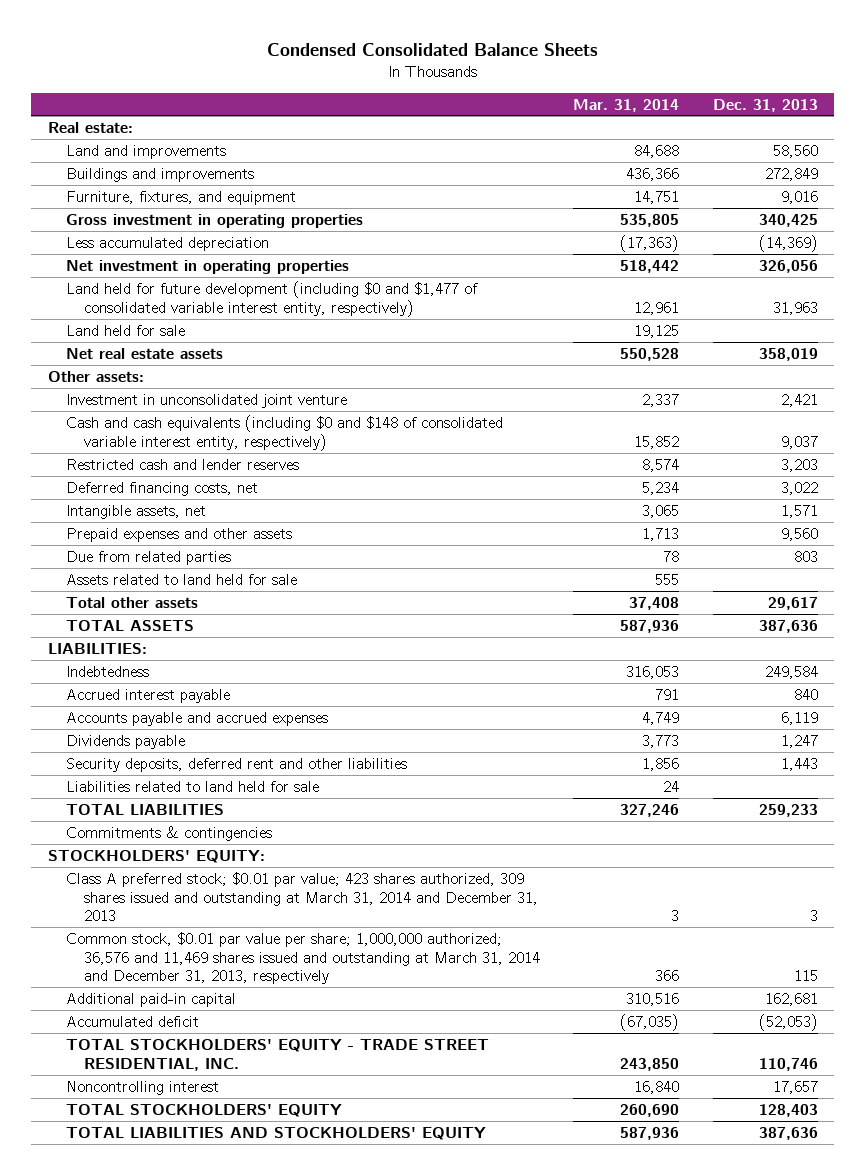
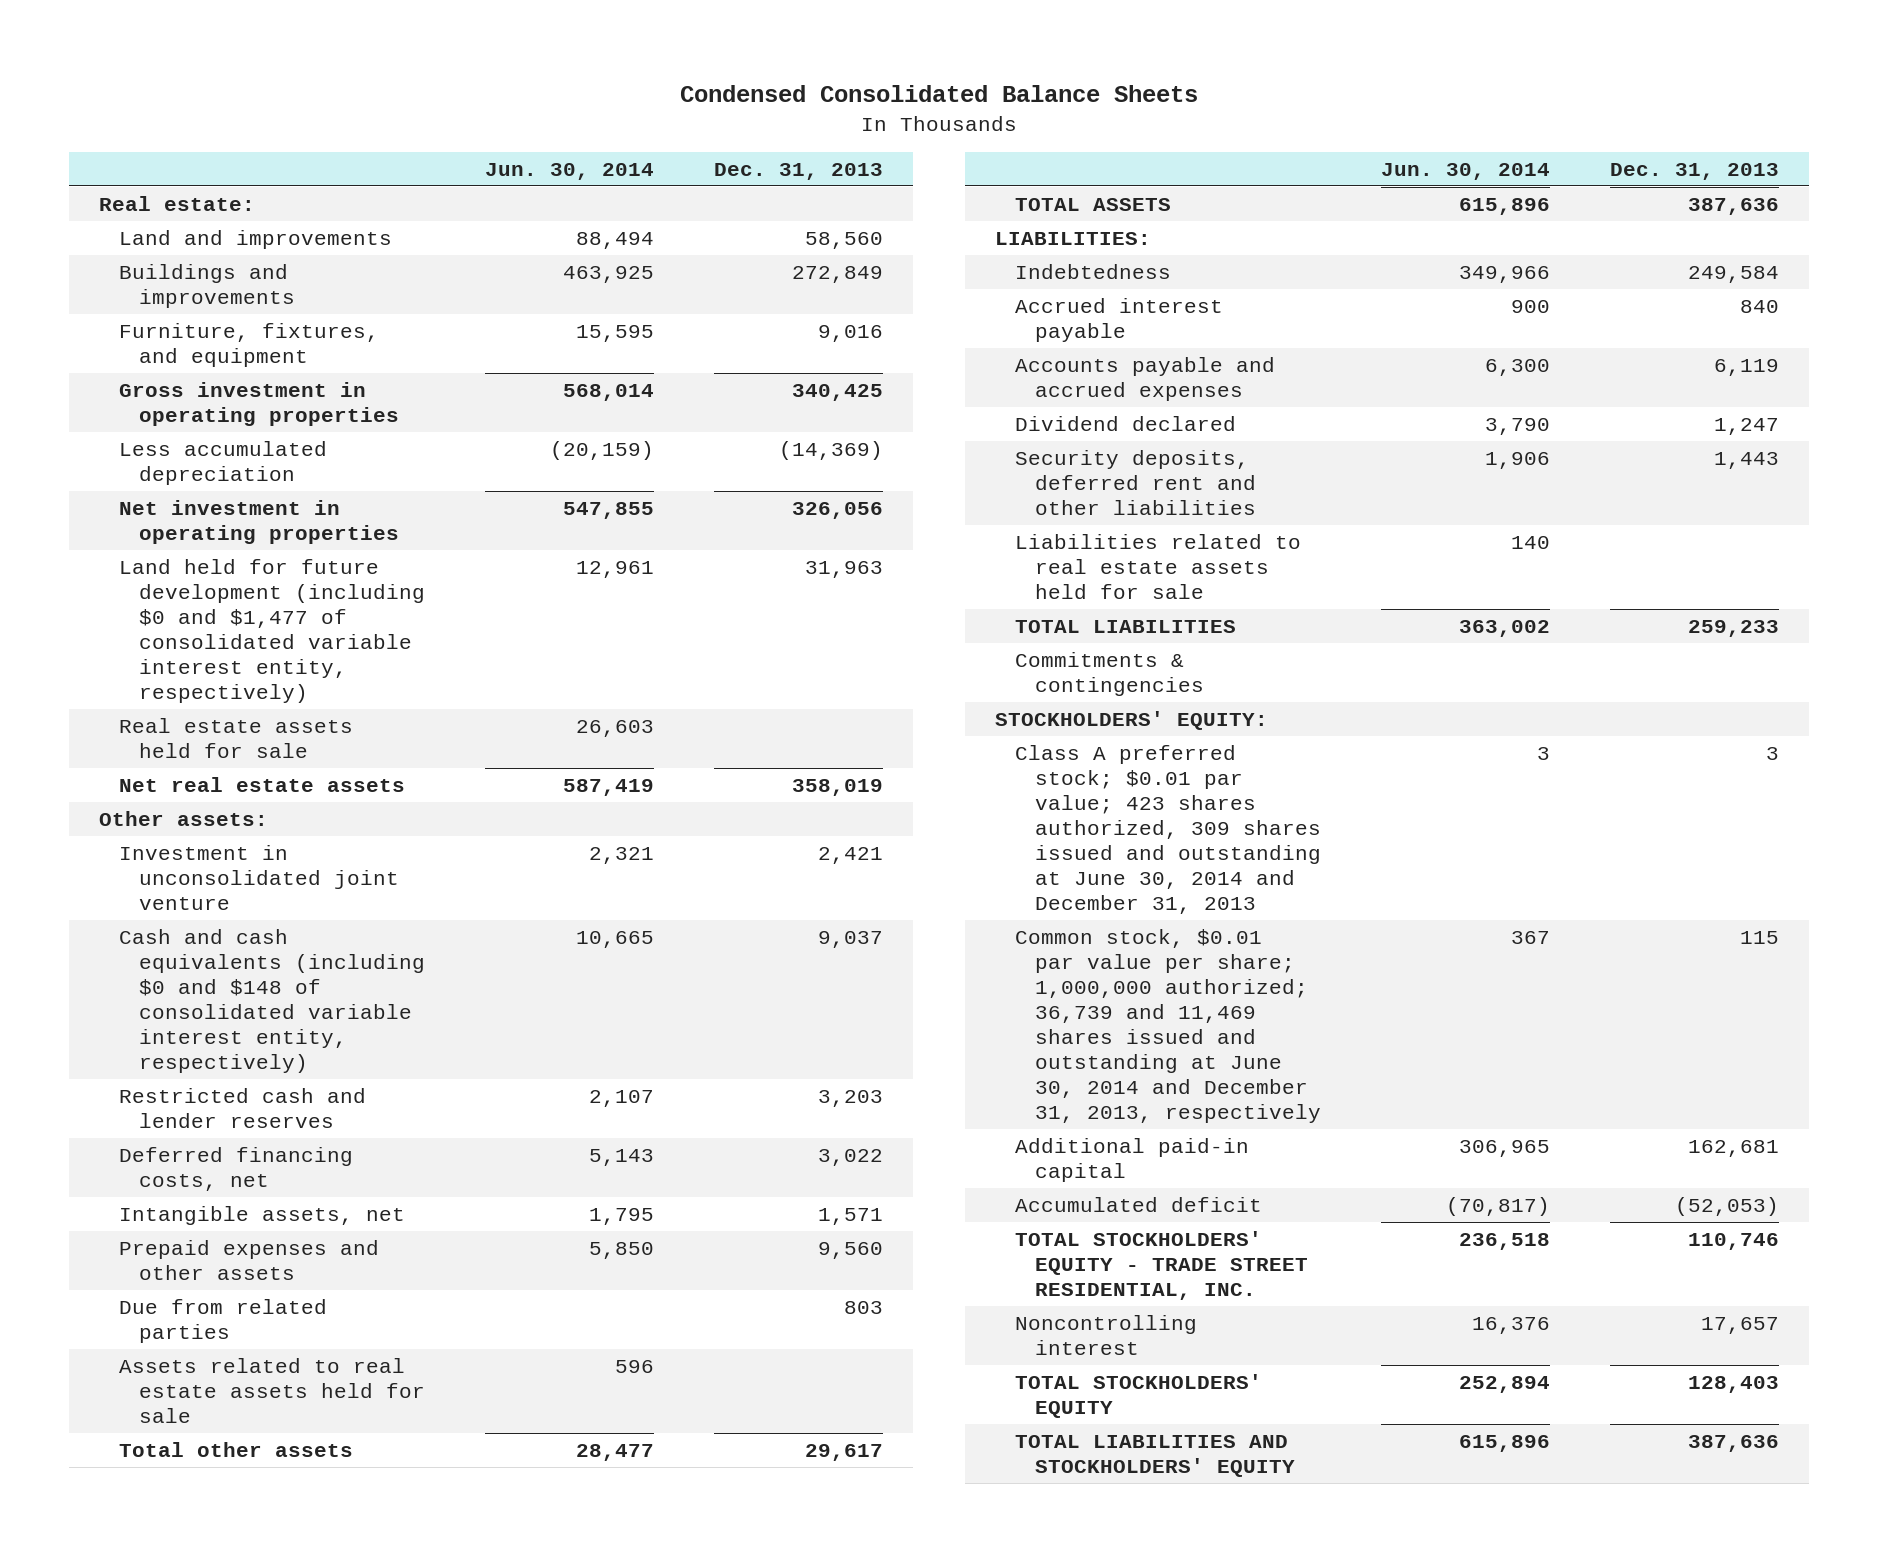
[573,98,680,112] Mar. 31, 2014 -> none
none -> [484,162,654,180] Jun. 30, 2014
[65,324,185,336] Land held for sale -> [119,718,354,758] Real estate assets held for sale
[65,573,297,585] Assets related to land held for sale -> [119,1358,425,1423] Assets related to real estate assets held for sale
[65,734,185,749] Dividends payable -> [1014,416,1236,432] Dividend declared
[65,780,319,792] Liabilities related to land held for sale -> [1014,534,1301,599] Liabilities related to real estate assets held for sale
[65,871,539,922] Class A preferred stock; $0.01 par value; 423 shares authorized, 309 shares issued and outstanding at March 31, 2014 and December 31, 2013 -> [1014,745,1321,914] Class A preferred stock; $0.01 par value; 423 shares authorized, 309 shares issued and outstanding at June 30, 2014 and December 31, 2013
[65,931,541,985] Common stock, $0.01 par value per share; 1,000,000 authorized; 36,576 and 11,469 shares issued and outstanding at March 31, 2014 and December 31, 2013, respectively -> [1014,929,1321,1123] Common stock, $0.01 par value per share; 1,000,000 authorized; 36,739 and 11,469 shares issued and outstanding at June 30, 2014 and December 31, 2013, respectively

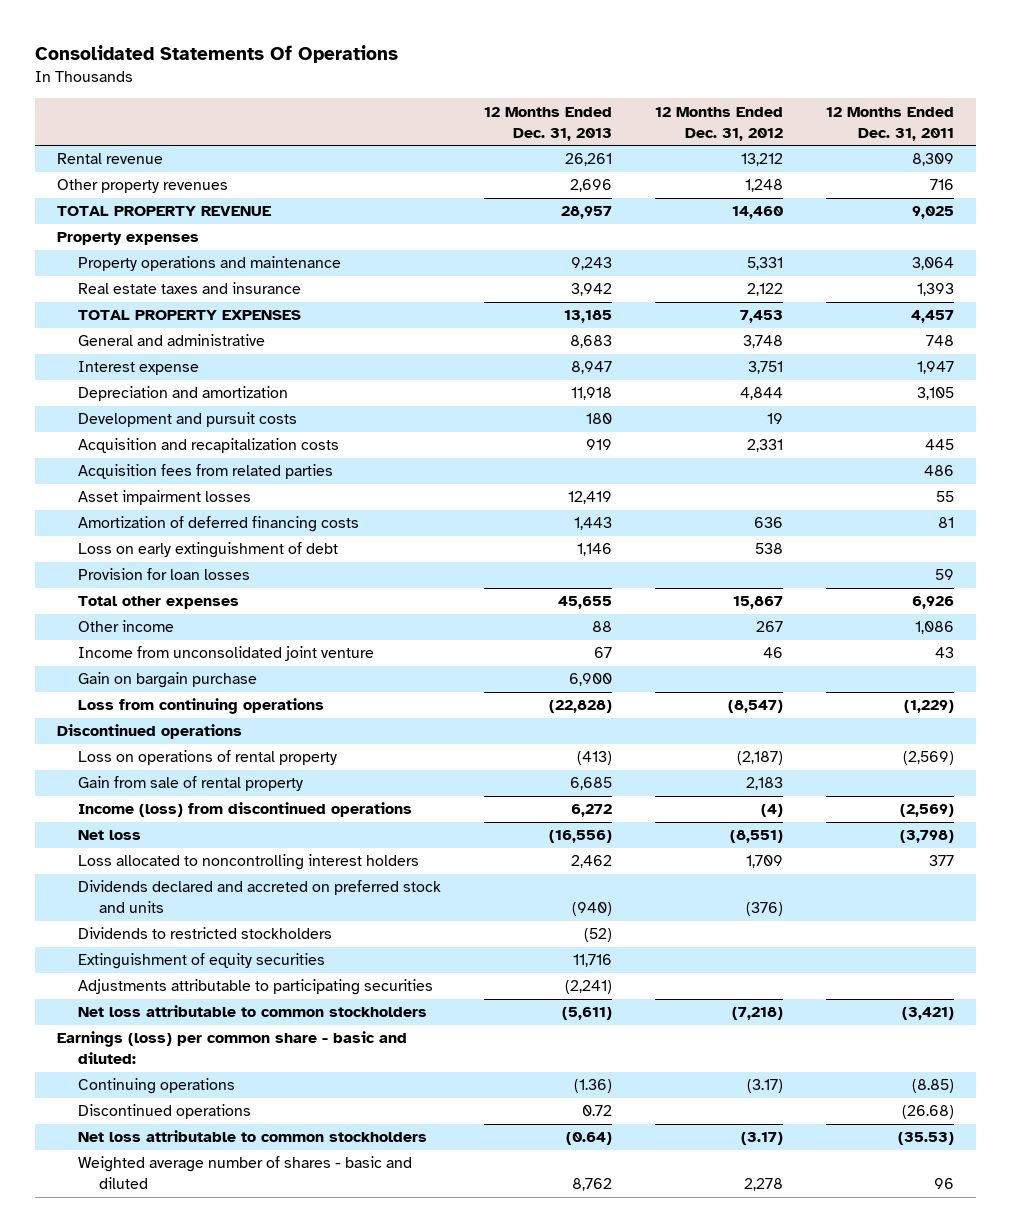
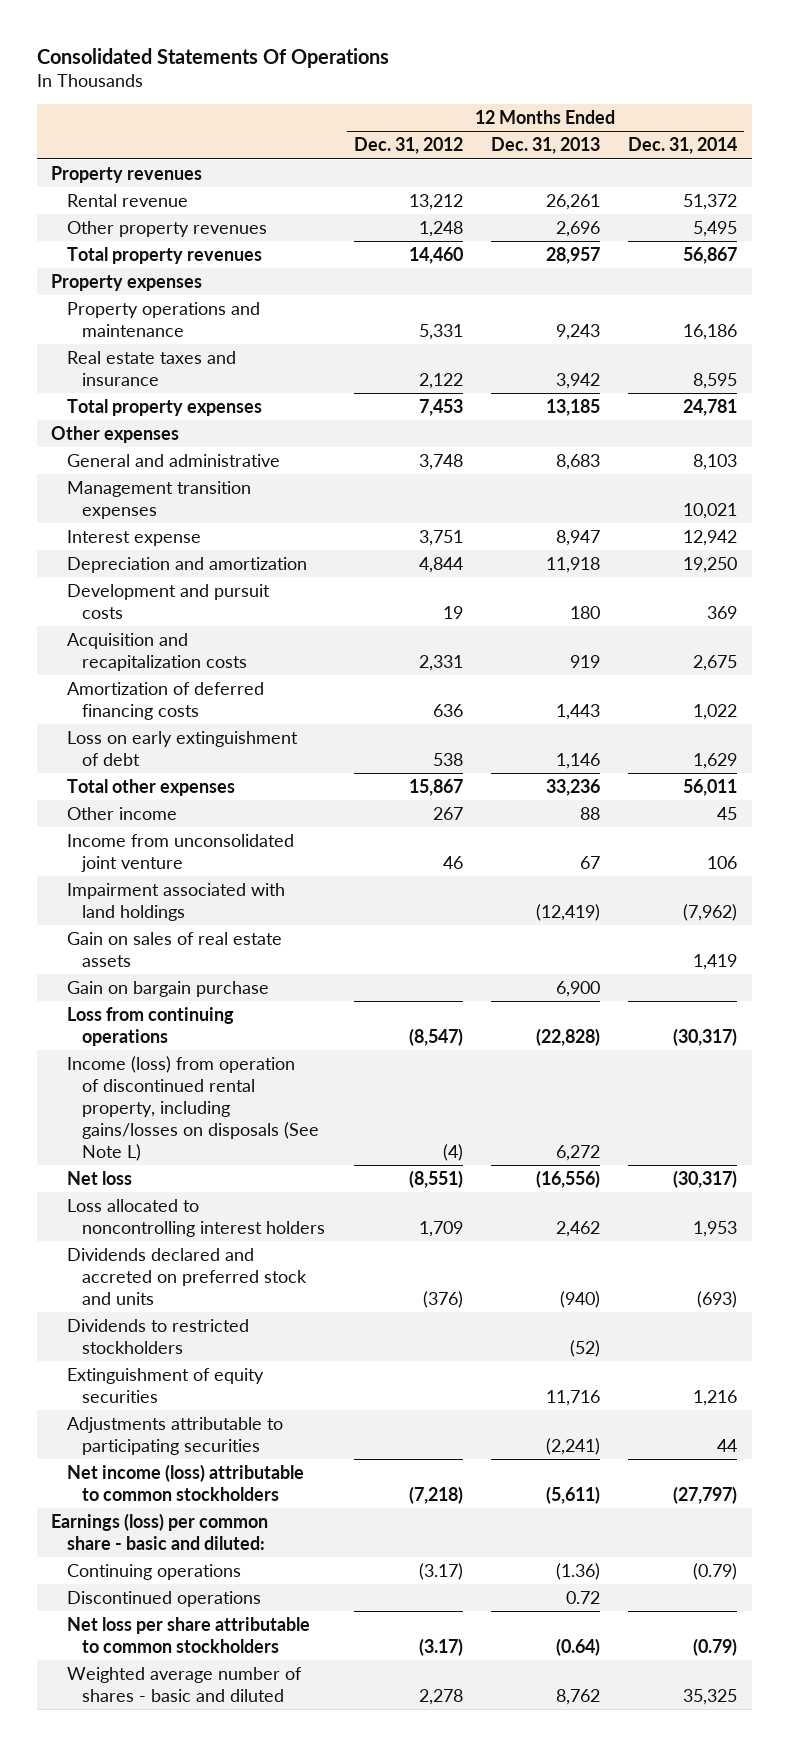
[825,106,954,141] 12 Months Ended Dec. 31, 2011 -> none
none -> [628,137,738,155] Dec. 31, 2014
none -> [51,165,203,183] Property revenues
[56,206,271,217] TOTAL PROPERTY REVENUE -> [66,246,262,264] Total property revenues
[77,310,301,321] TOTAL PROPERTY EXPENSES -> [66,398,262,416] Total property expenses
none -> [51,425,180,443] Other expenses
none -> [66,480,251,519] Management transition expenses
[77,464,333,480] Acquisition fees from related parties -> none
[77,490,251,506] Asset impairment losses -> none
[77,568,250,581] Provision for loan losses -> none
[557,596,612,610] 45,655 -> [545,778,600,796] 33,236
none -> [66,882,285,921] Impairment associated with land holdings
none -> [66,931,282,967] Gain on sales of real estate assets
[56,724,242,740] Discontinued operations -> none
[77,750,337,766] Loss on operations of rental property -> none
[77,776,303,792] Gain from sale of rental property -> none
[77,802,412,818] Income (loss) from discontinued operations -> [66,1055,320,1161] Income (loss) from operation of discontinued rental property, including gains/losses on disposals (See Note L)
[77,1005,427,1018] Net loss attributable to common stockholders -> [66,1463,304,1501] Net income (loss) attributable to common stockholders
[77,1130,427,1143] Net loss attributable to common stockholders -> [66,1616,310,1653] Net loss per share attributable to common stockholders

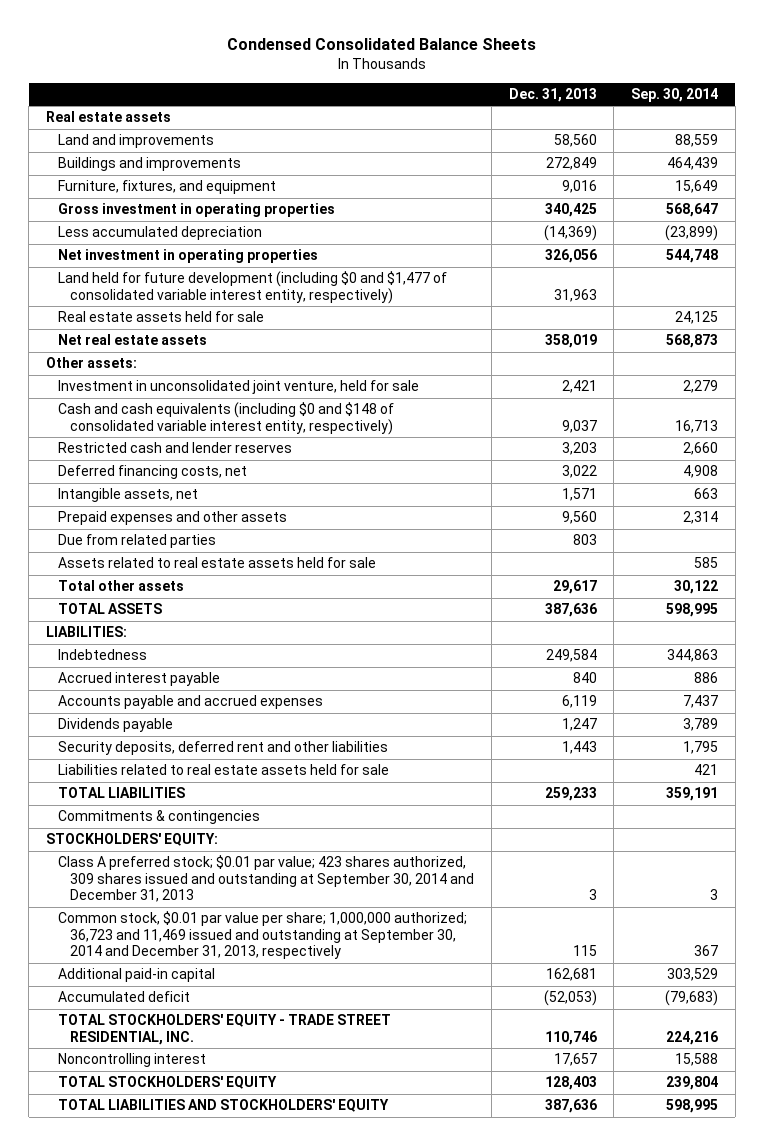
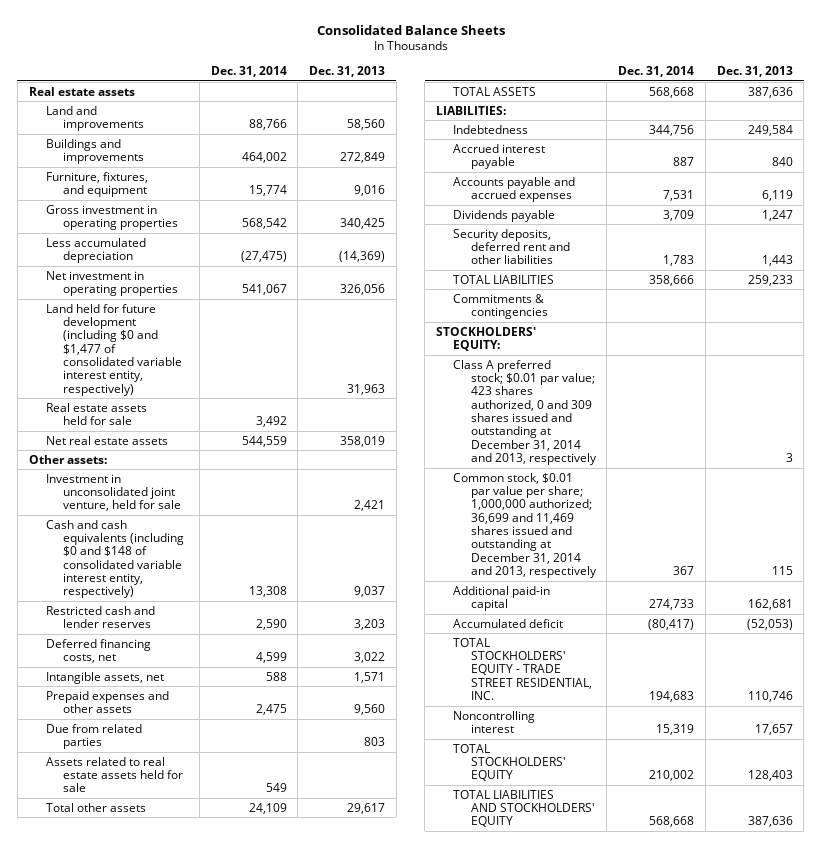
[227,38,537,51] Condensed Consolidated Balance Sheets -> [316,24,505,35] Consolidated Balance Sheets
[631,87,719,102] Sep. 30, 2014 -> none
none -> [210,66,287,78] Dec. 31, 2014
[58,764,390,776] Liabilities related to real estate assets held for sale -> none
[58,855,474,903] Class A preferred stock; $0.01 par value; 423 shares authorized, 309 shares issued and outstanding at September 30, 2014 and December 31, 2013 -> [453,359,597,465] Class A preferred stock; $0.01 par value; 423 shares authorized, 0 and 309 shares issued and outstanding at December 31, 2014 and 2013, respectively
[58,911,468,960] Common stock, $0.01 par value per share; 1,000,000 authorized; 36,723 and 11,469 issued and outstanding at September 30, 2014 and December 31, 2013, respectively -> [453,472,597,578] Common stock, $0.01 par value per share; 1,000,000 authorized; 36,699 and 11,469 shares issued and outstanding at December 31, 2014 and 2013, respectively

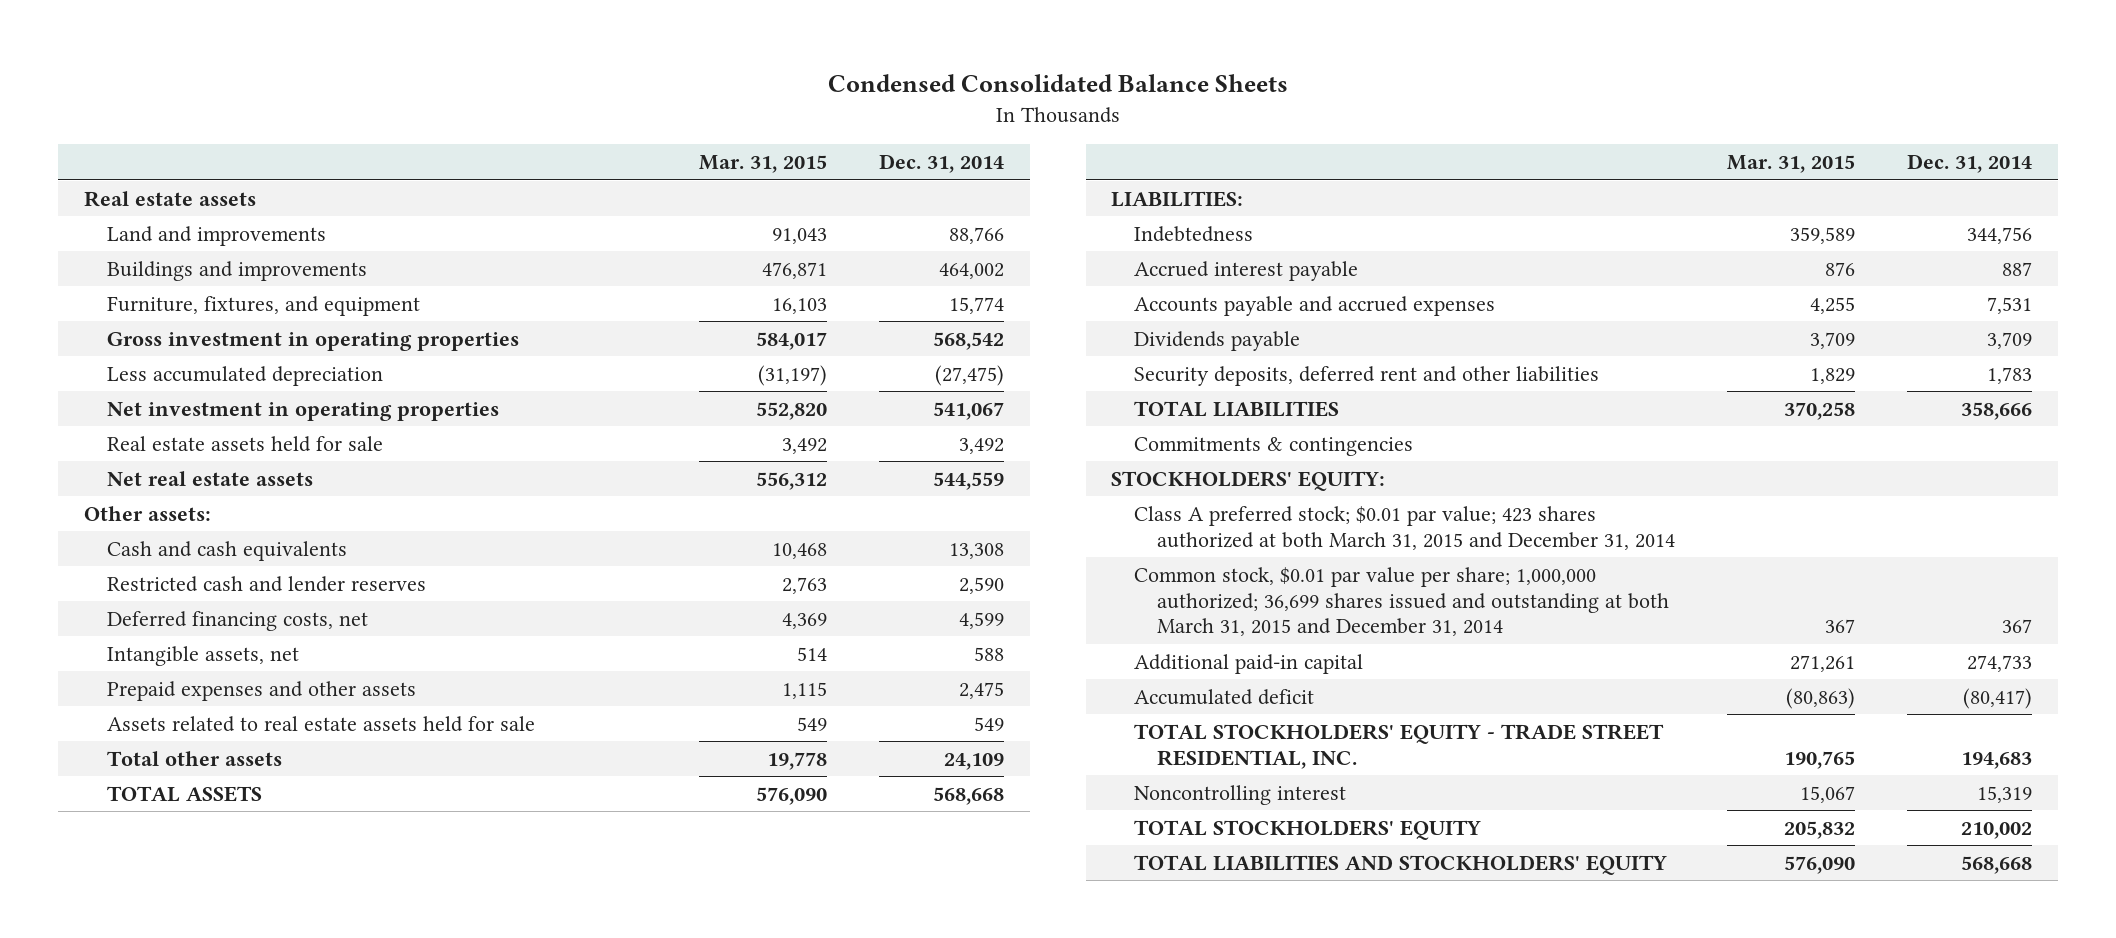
[316,24,505,35] Consolidated Balance Sheets -> [827,74,1288,93] Condensed Consolidated Balance Sheets
[309,66,386,78] Dec. 31, 2013 -> none
none -> [699,155,828,174] Mar. 31, 2015
[45,303,183,396] Land held for future development (including $0 and $1,477 of consolidated variable interest entity, respectively) -> none
[45,473,182,512] Investment in unconsolidated joint venture, held for sale -> none
[45,519,185,599] Cash and cash equivalents (including $0 and $148 of consolidated variable interest entity, respectively) -> [106,540,347,561] Cash and cash equivalents
[45,723,142,749] Due from related parties -> none
[453,359,597,465] Class A preferred stock; $0.01 par value; 423 shares authorized, 0 and 309 shares issued and outstanding at December 31, 2014 and 2013, respectively -> [1134,505,1676,550] Class A preferred stock; $0.01 par value; 423 shares authorized at both March 31, 2015 and December 31, 2014
[453,472,597,578] Common stock, $0.01 par value per share; 1,000,000 authorized; 36,699 and 11,469 shares issued and outstanding at December 31, 2014 and 2013, respectively -> [1134,566,1670,637] Common stock, $0.01 par value per share; 1,000,000 authorized; 36,699 shares issued and outstanding at both March 31, 2015 and December 31, 2014

